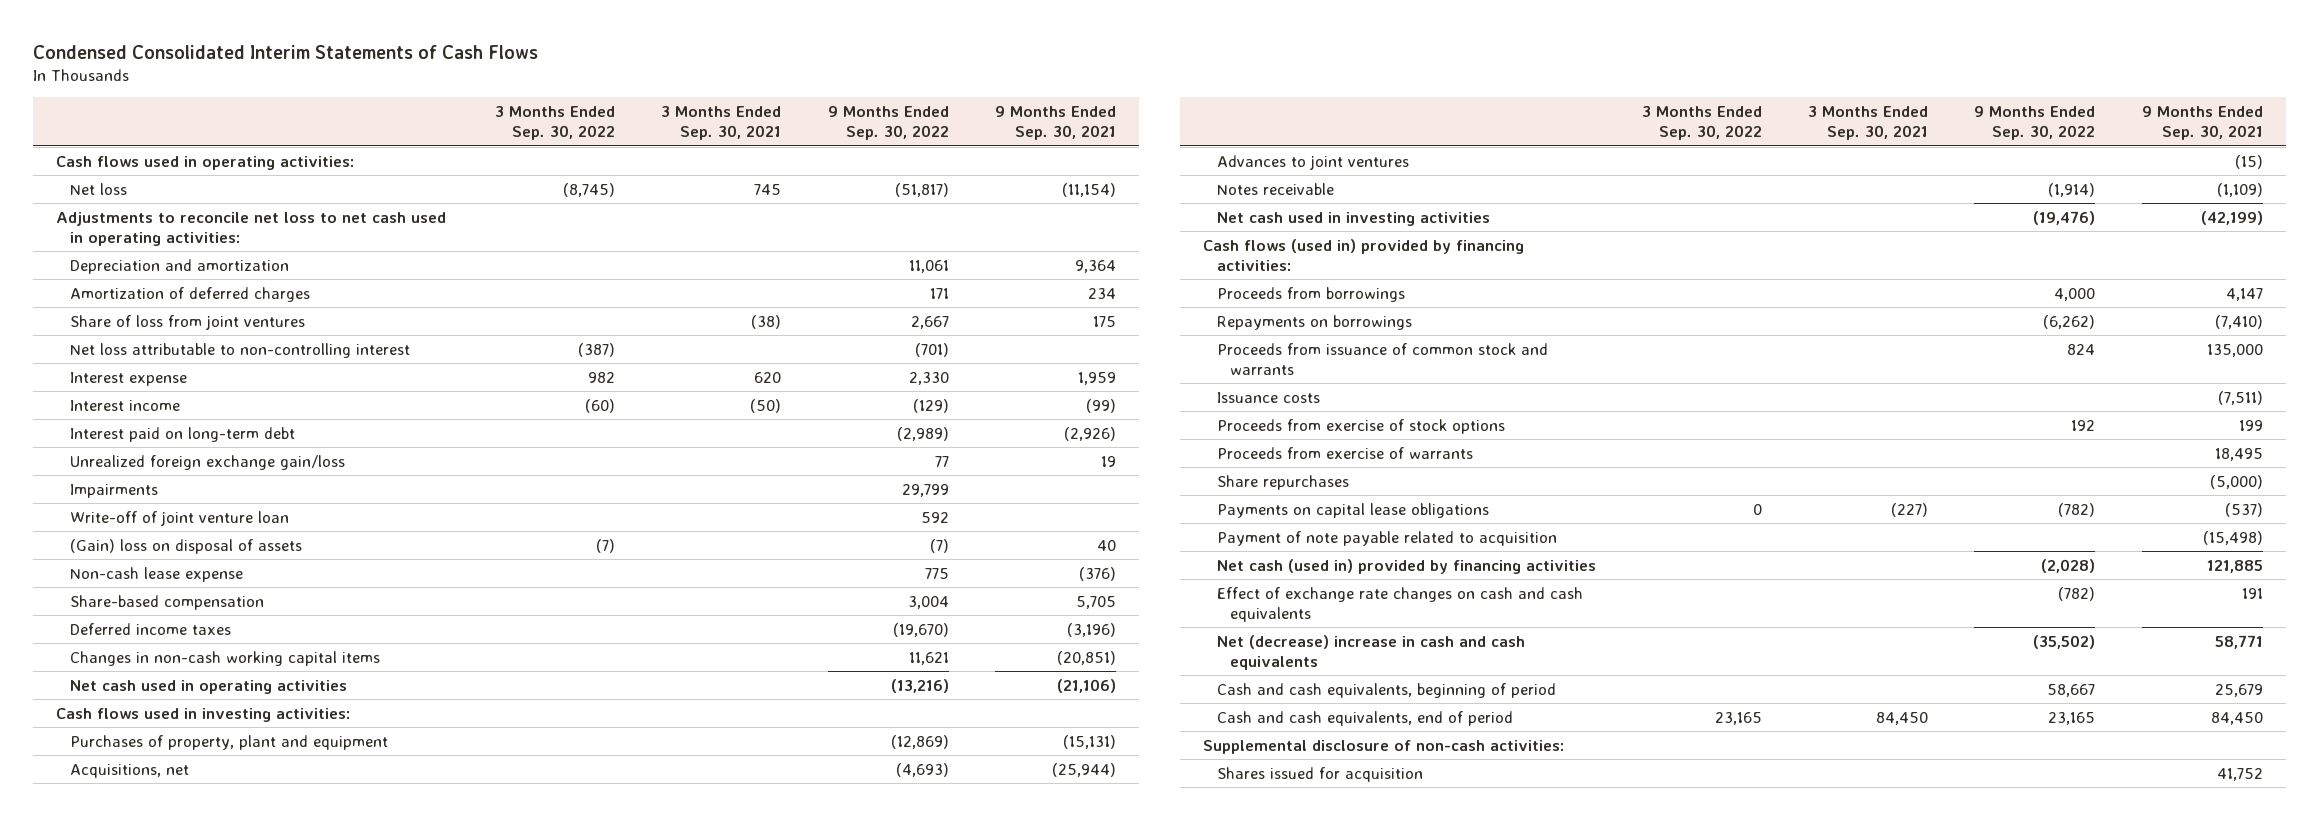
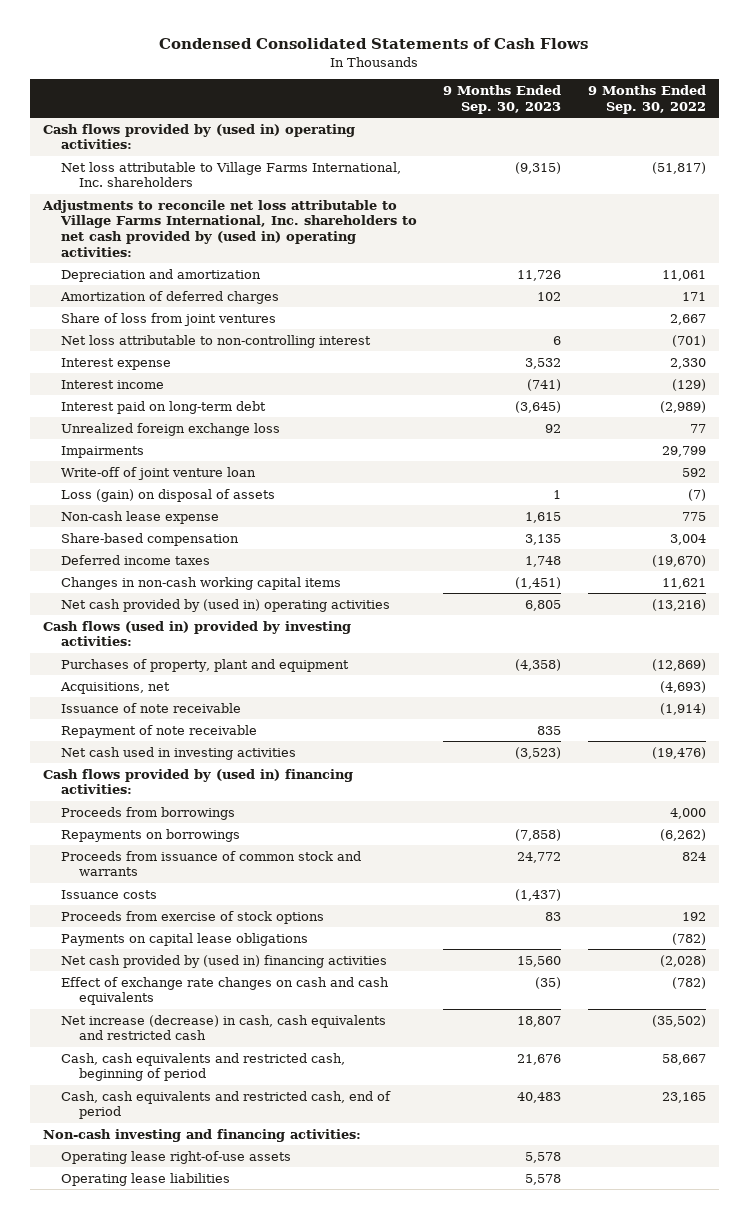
[33,44,539,59] Condensed Consolidated Interim Statements of Cash Flows -> [159,38,589,50] Condensed Consolidated Statements of Cash Flows
[495,106,616,141] 3 Months Ended Sep. 30, 2022 -> none
[661,106,782,141] 3 Months Ended Sep. 30, 2021 -> none
[994,106,1116,141] 9 Months Ended Sep. 30, 2021 -> none
none -> [443,85,562,114] 9 Months Ended Sep. 30, 2023
[56,155,355,170] Cash flows used in operating activities: -> [42,123,355,150] Cash flows provided by (used in) operating activities:
[69,182,127,195] Net loss -> [60,161,401,188] Net loss attributable to Village Farms International, Inc. shareholders
[56,211,447,246] Adjustments to reconcile net loss to net cash used in operating activities: -> [41,199,417,257] Adjustments to reconcile net loss attributable to Village Farms International, Inc. shareholders to net cash provided by (used in) operating activities:
[69,454,345,470] Unrealized foreign exchange gain/loss -> [60,422,280,436] Unrealized foreign exchange loss
[69,538,302,554] (Gain) loss on disposal of assets -> [60,488,275,502] Loss (gain) on disposal of assets
[69,679,347,694] Net cash used in operating activities -> [60,598,390,612] Net cash provided by (used in) operating activities
[56,707,351,722] Cash flows used in investing activities: -> [42,620,351,647] Cash flows (used in) provided by investing activities:
[1216,154,1409,170] Advances to joint ventures -> none
[1216,182,1334,195] Notes receivable -> [60,702,241,713] Issuance of note receivable
none -> [60,724,257,738] Repayment of note receivable
[1203,238,1525,271] Cash flows (used in) provided by financing activities: -> [42,768,353,795] Cash flows provided by (used in) financing activities:
[1216,446,1473,459] Proceeds from exercise of warrants -> none
[1216,474,1349,490] Share repurchases -> none
[1216,530,1557,546] Payment of note payable related to acquisition -> none
[1216,558,1596,574] Net cash (used in) provided by financing activities -> [60,954,387,968] Net cash provided by (used in) financing activities
[1203,739,1565,754] Supplemental disclosure of non-cash activities: -> none
[1216,766,1423,782] Shares issued for acquisition -> none
[1216,634,1525,670] Net (decrease) increase in cash and cash equivalents -> [60,1014,386,1041] Net increase (decrease) in cash, cash equivalents and restricted cash
[1216,682,1556,698] Cash and cash equivalents, beginning of period -> [60,1052,345,1082] Cash, cash equivalents and restricted cash, beginning of period
[1216,710,1513,726] Cash and cash equivalents, end of period -> [60,1090,391,1120] Cash, cash equivalents and restricted cash, end of period
none -> [42,1128,361,1142] Non-cash investing and financing activities:
none -> [60,1150,291,1164] Operating lease right-of-use assets
none -> [60,1172,230,1186] Operating lease liabilities

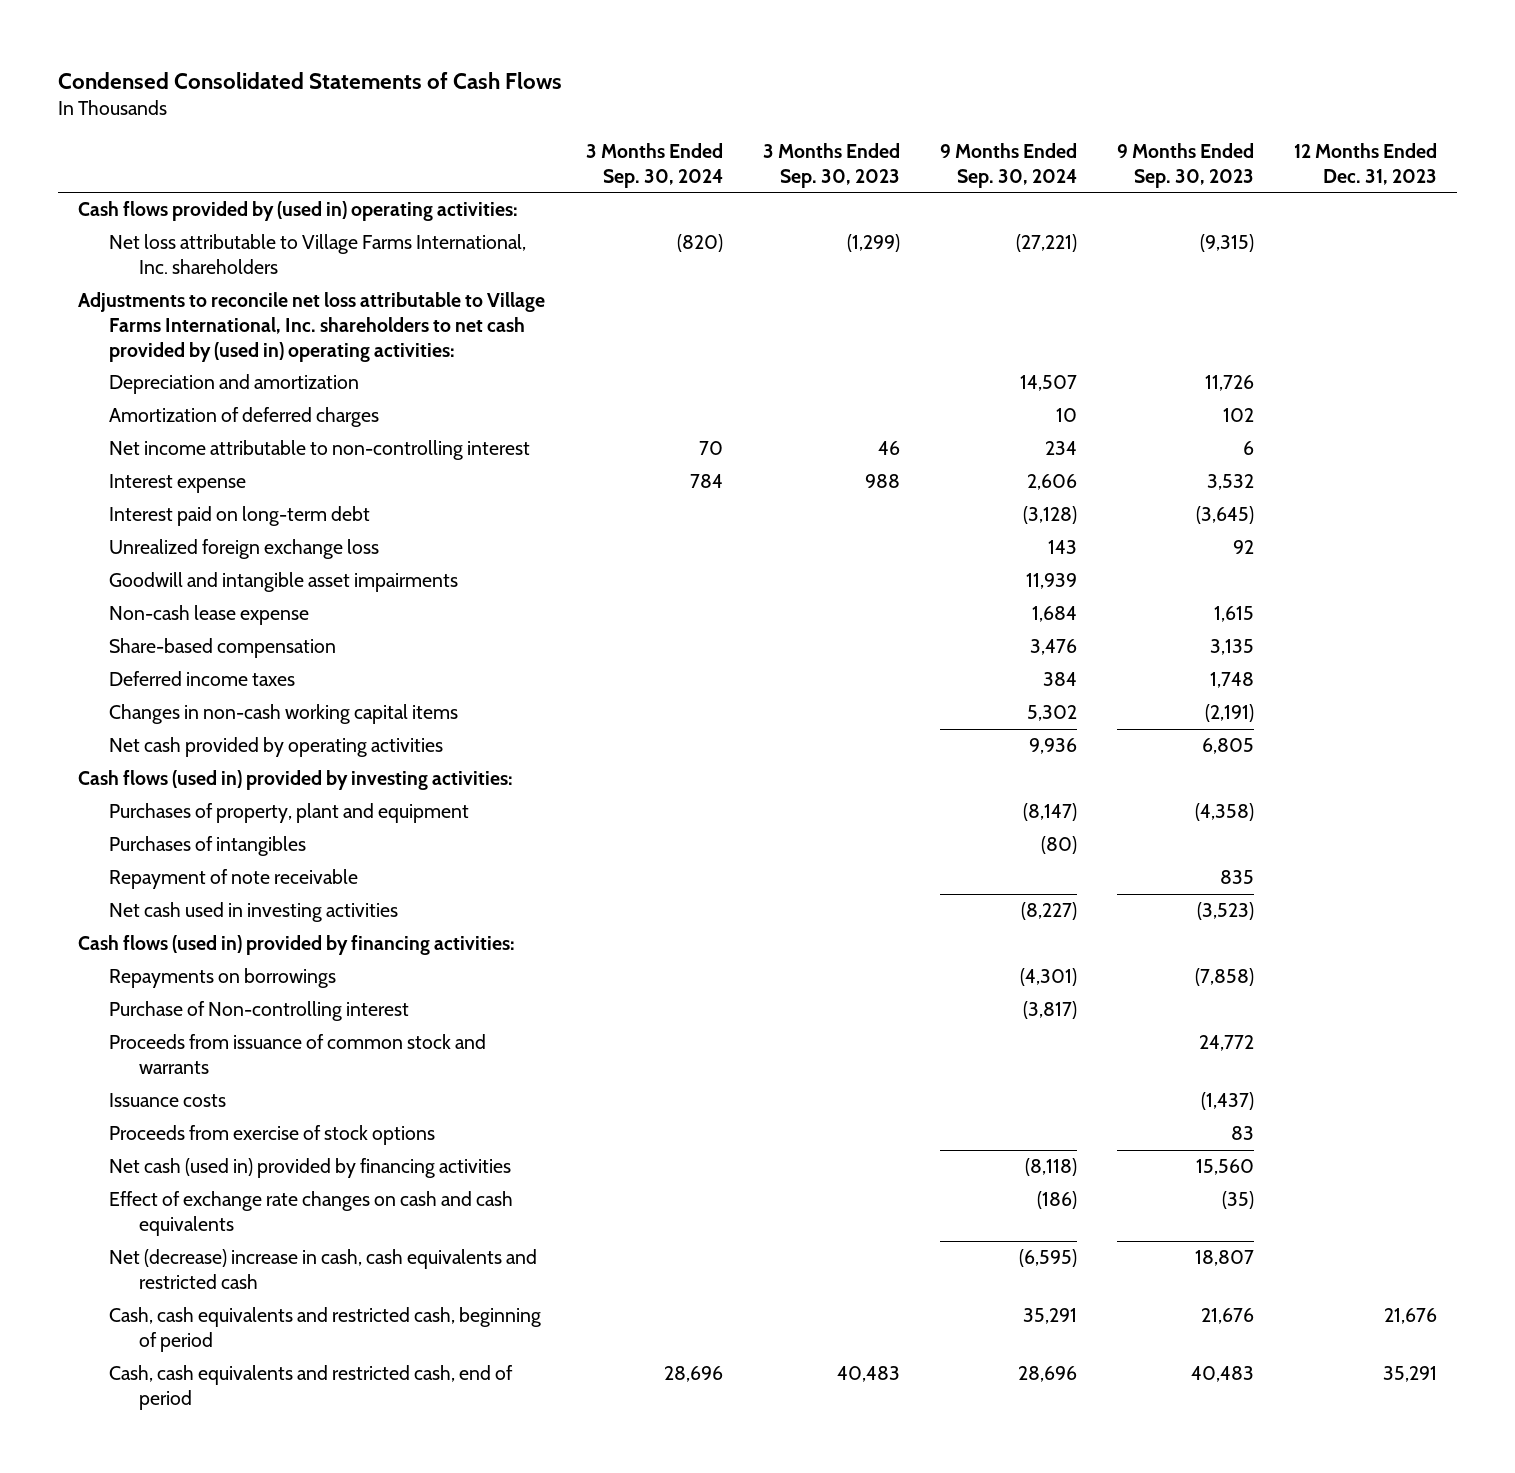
[587,85,706,114] 9 Months Ended Sep. 30, 2022 -> none
none -> [585,142,723,188] 3 Months Ended Sep. 30, 2024
none -> [762,142,900,188] 3 Months Ended Sep. 30, 2023
none -> [939,142,1077,188] 9 Months Ended Sep. 30, 2024
none -> [1293,142,1437,185] 12 Months Ended Dec. 31, 2023
[60,312,276,326] Share of loss from joint ventures -> none
[60,334,371,348] Net loss attributable to non-controlling interest -> [108,440,530,461] Net income attributable to non-controlling interest
[60,379,164,389] Interest income -> none
[60,445,144,458] Impairments -> none
[60,466,256,480] Write-off of joint venture loan -> none
[60,488,275,502] Loss (gain) on disposal of assets -> none
none -> [108,572,458,593] Goodwill and intangible asset impairments
[515,576,562,589] (1,451) -> [1204,704,1254,723] (2,191)
[60,598,390,612] Net cash provided by (used in) operating activities -> [108,737,443,758] Net cash provided by operating activities
[59,681,170,694] Acquisitions, net -> none
[60,702,241,713] Issuance of note receivable -> none
none -> [108,836,306,857] Purchases of intangibles
[60,806,235,820] Proceeds from borrowings -> none
[42,768,353,795] Cash flows provided by (used in) financing activities: -> [78,935,516,956] Cash flows (used in) provided by financing activities:
none -> [108,1001,409,1022] Purchase of Non-controlling interest
[60,932,308,946] Payments on capital lease obligations -> none
[60,954,387,968] Net cash provided by (used in) financing activities -> [108,1158,511,1179] Net cash (used in) provided by financing activities
[60,1014,386,1041] Net increase (decrease) in cash, cash equivalents and restricted cash -> [108,1249,537,1290] Net (decrease) increase in cash, cash equivalents and restricted cash
[42,1128,361,1142] Non-cash investing and financing activities: -> none
[60,1150,291,1164] Operating lease right-of-use assets -> none
[60,1172,230,1186] Operating lease liabilities -> none

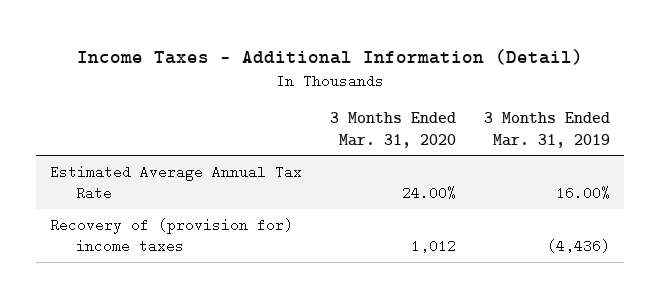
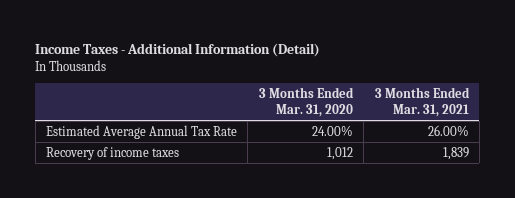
[484,112,611,148] 3 Months Ended Mar. 31, 2019 -> none
none -> [374,87,470,117] 3 Months Ended Mar. 31, 2021
[50,217,294,254] Recovery of (provision for) income taxes -> [46,146,180,160] Recovery of income taxes

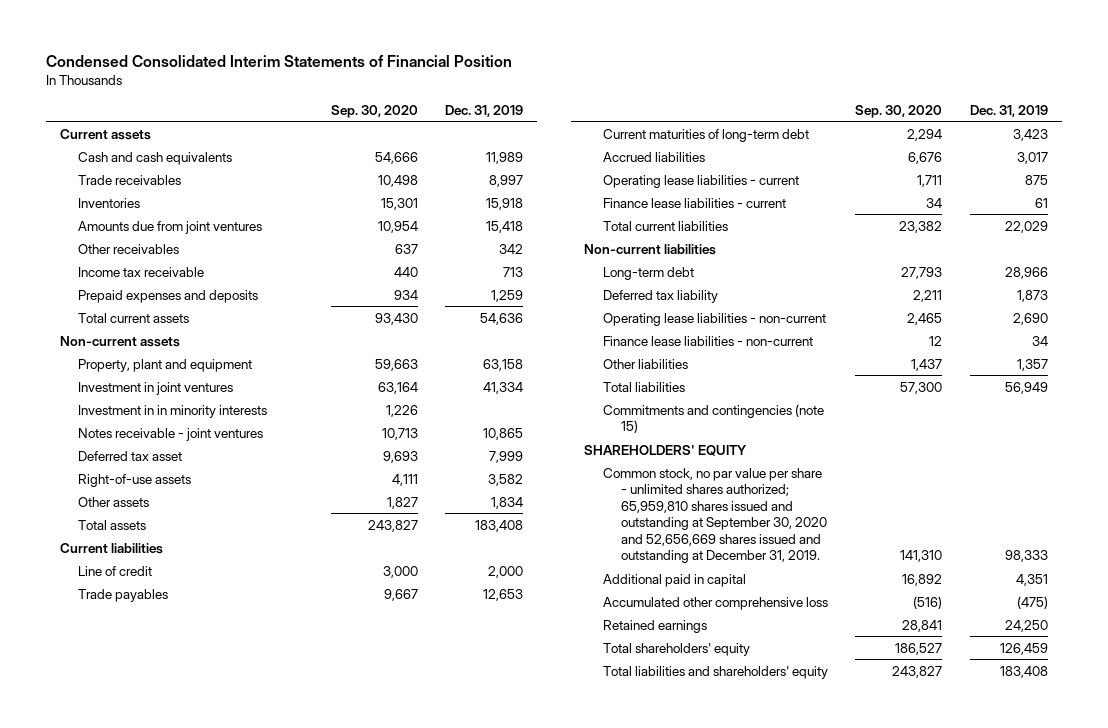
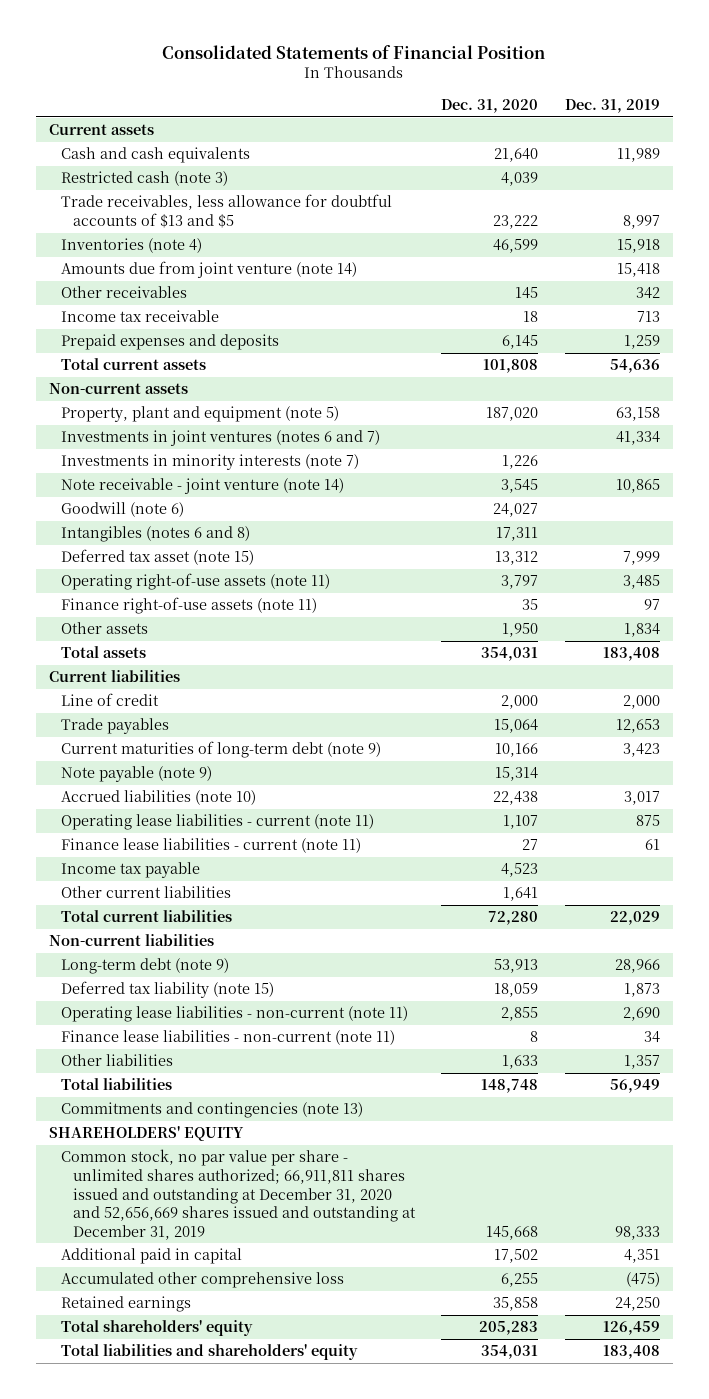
[46,54,513,67] Condensed Consolidated Interim Statements of Financial Position -> [162,44,546,59] Consolidated Statements of Financial Position
[330,104,418,118] Sep. 30, 2020 -> none
none -> [441,99,539,114] Dec. 31, 2020
none -> [61,171,229,187] Restricted cash (note 3)
[78,174,182,185] Trade receivables -> [61,194,393,228] Trade receivables, less allowance for doubtful accounts of $13 and $5
[78,197,141,208] Inventories -> [61,238,203,254] Inventories (note 4)
[78,220,263,234] Amounts due from joint ventures -> [61,261,358,279] Amounts due from joint venture (note 14)
[78,358,253,372] Property, plant and equipment -> [61,406,340,423] Property, plant and equipment (note 5)
[78,381,234,395] Investment in joint ventures -> [61,430,381,447] Investments in joint ventures (notes 6 and 7)
[78,404,268,418] Investment in in minority interests -> [61,454,360,471] Investments in minority interests (note 7)
[78,427,264,441] Notes receivable - joint ventures -> [61,478,345,495] Note receivable - joint venture (note 14)
none -> [61,502,185,518] Goodwill (note 6)
none -> [61,526,251,543] Intangibles (notes 6 and 8)
[78,450,183,461] Deferred tax asset -> [61,549,255,566] Deferred tax asset (note 15)
[78,473,192,487] Right-of-use assets -> [61,573,331,591] Operating right-of-use assets (note 11)
[488,473,524,486] 3,582 -> [622,575,660,590] 3,485
none -> [61,597,318,615] Finance right-of-use assets (note 11)
[602,128,809,142] Current maturities of long-term debt -> [61,741,382,759] Current maturities of long-term debt (note 9)
none -> [61,766,213,783] Note payable (note 9)
[602,151,705,162] Accrued liabilities -> [61,790,257,806] Accrued liabilities (note 10)
[602,174,799,188] Operating lease liabilities - current -> [61,814,375,831] Operating lease liabilities - current (note 11)
[602,197,786,208] Finance lease liabilities - current -> [61,838,362,854] Finance lease liabilities - current (note 11)
none -> [61,862,201,879] Income tax payable
none -> [61,886,232,899] Other current liabilities
[602,266,694,280] Long-term debt -> [61,958,230,975] Long-term debt (note 9)
[602,289,718,303] Deferred tax liability -> [61,981,275,999] Deferred tax liability (note 15)
[602,312,826,326] Operating lease liabilities - non-current -> [61,1006,409,1023] Operating lease liabilities - non-current (note 11)
[602,335,813,346] Finance lease liabilities - non-current -> [61,1030,396,1046] Finance lease liabilities - non-current (note 11)
[602,403,824,434] Commitments and contingencies (note 15) -> [61,1102,364,1119] Commitments and contingencies (note 13)
[602,467,827,564] Common stock, no par value per share - unlimited shares authorized; 65,959,810 shares issued and outstanding at September 30, 2020 and 52,656,669 shares issued and outstanding at December 31, 2019. -> [61,1149,417,1240] Common stock, no par value per share - unlimited shares authorized; 66,911,811 shares issued and outstanding at December 31, 2020 and 52,656,669 shares issued and outstanding at December 31, 2019

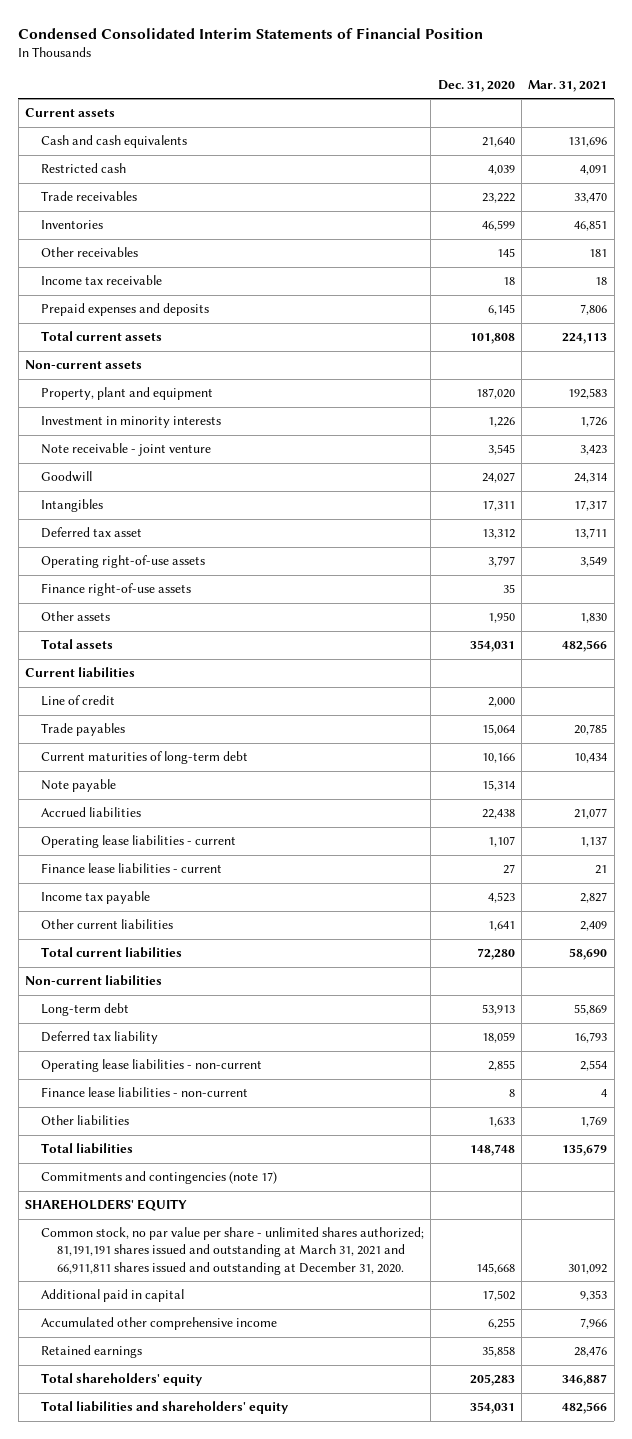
[162,44,546,59] Consolidated Statements of Financial Position -> [18,27,484,39] Condensed Consolidated Interim Statements of Financial Position
[564,99,660,114] Dec. 31, 2019 -> none
none -> [528,79,608,92] Mar. 31, 2021
[61,261,358,279] Amounts due from joint venture (note 14) -> none
[61,171,229,187] Restricted cash (note 3) -> [41,163,127,174] Restricted cash
[61,194,393,228] Trade receivables, less allowance for doubtful accounts of $13 and $5 -> [41,191,138,202] Trade receivables
[61,238,203,254] Inventories (note 4) -> [41,220,104,230] Inventories
[61,430,381,447] Investments in joint ventures (notes 6 and 7) -> none
[61,406,340,423] Property, plant and equipment (note 5) -> [41,387,214,401] Property, plant and equipment
[61,454,360,471] Investments in minority interests (note 7) -> [41,416,222,429] Investment in minority interests
[61,478,345,495] Note receivable - joint venture (note 14) -> [41,443,212,457] Note receivable - joint venture
[61,502,185,518] Goodwill (note 6) -> [41,471,93,483] Goodwill
[61,526,251,543] Intangibles (notes 6 and 8) -> [41,499,104,513] Intangibles
[61,549,255,566] Deferred tax asset (note 15) -> [41,527,143,539] Deferred tax asset
[61,573,331,591] Operating right-of-use assets (note 11) -> [41,555,206,569] Operating right-of-use assets
[61,597,318,615] Finance right-of-use assets (note 11) -> [41,583,192,597] Finance right-of-use assets
[61,741,382,759] Current maturities of long-term debt (note 9) -> [41,751,249,765] Current maturities of long-term debt
[61,766,213,783] Note payable (note 9) -> [41,779,117,793] Note payable
[61,790,257,806] Accrued liabilities (note 10) -> [41,807,142,818] Accrued liabilities
[61,814,375,831] Operating lease liabilities - current (note 11) -> [41,835,237,849] Operating lease liabilities - current
[61,838,362,854] Finance lease liabilities - current (note 11) -> [41,863,223,874] Finance lease liabilities - current
[61,958,230,975] Long-term debt (note 9) -> [41,1003,130,1017] Long-term debt
[61,981,275,999] Deferred tax liability (note 15) -> [41,1031,159,1045] Deferred tax liability
[61,1006,409,1023] Operating lease liabilities - non-current (note 11) -> [41,1059,263,1073] Operating lease liabilities - non-current
[61,1030,396,1046] Finance lease liabilities - non-current (note 11) -> [41,1087,249,1098] Finance lease liabilities - non-current
[61,1102,364,1119] Commitments and contingencies (note 13) -> [41,1171,278,1185] Commitments and contingencies (note 17)
[61,1149,417,1240] Common stock, no par value per share - unlimited shares authorized; 66,911,811 shares issued and outstanding at December 31, 2020 and 52,656,669 shares issued and outstanding at December 31, 2019 -> [41,1227,425,1275] Common stock, no par value per share - unlimited shares authorized; 81,191,191 shares issued and outstanding at March 31, 2021 and 66,911,811 shares issued and outstanding at December 31, 2020.
[61,1272,345,1289] Accumulated other comprehensive loss -> [41,1317,278,1331] Accumulated other comprehensive income

